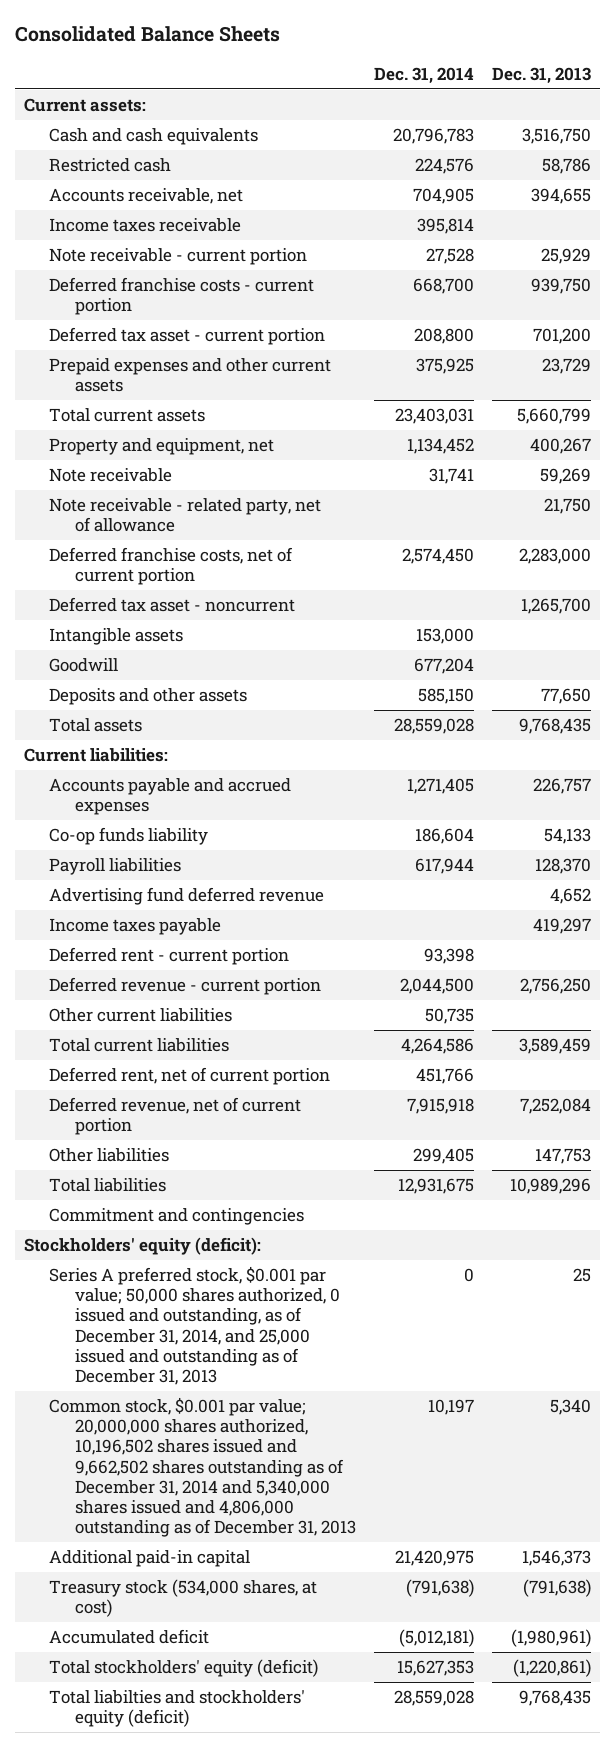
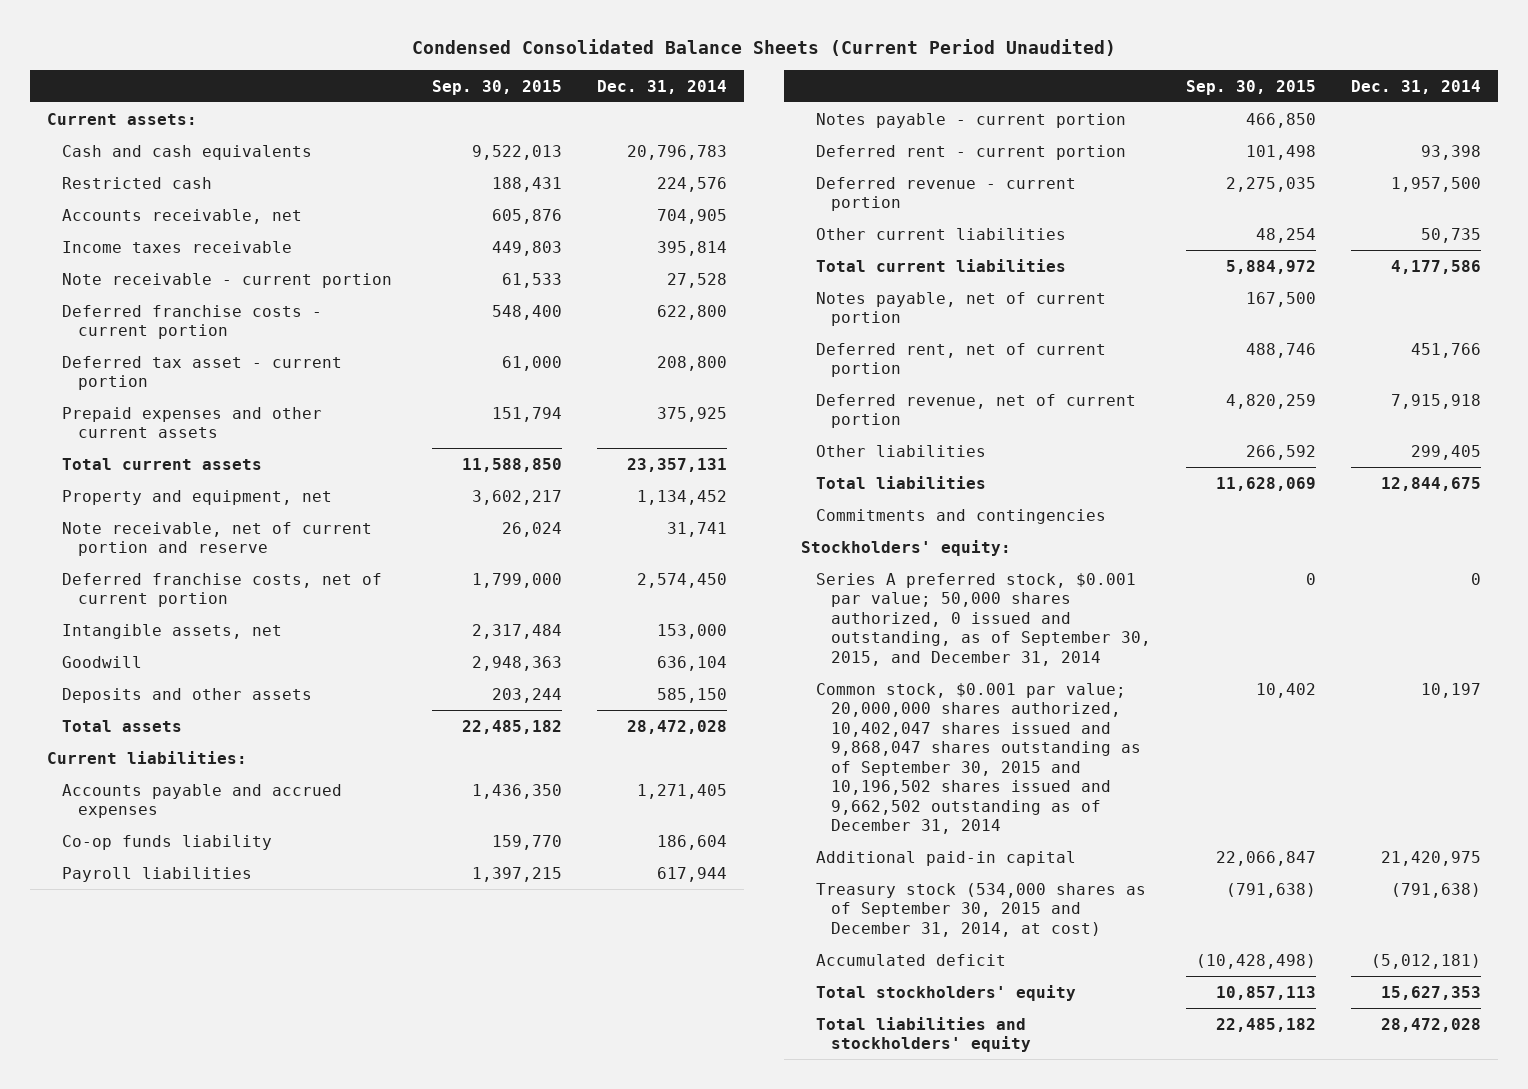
[14,26,280,43] Consolidated Balance Sheets -> [411,39,1116,57] Condensed Consolidated Balance Sheets (Current Period Unaudited)
[491,66,591,84] Dec. 31, 2013 -> none
none -> [432,79,563,95] Sep. 30, 2015
[412,278,474,295] 668,700 -> [656,304,727,320] 622,800
[394,408,474,425] 23,403,031 -> [626,457,727,472] 23,357,131
[49,498,322,533] Note receivable - related party, net of allowance -> none
[49,468,173,483] Note receivable -> [62,521,373,557] Note receivable, net of current portion and reserve
[49,597,296,613] Deferred tax asset - noncurrent -> none
[49,628,184,646] Intangible assets -> [62,623,283,639] Intangible assets, net
[413,658,474,675] 677,204 -> [656,655,727,671] 636,104
[393,718,474,735] 28,559,028 -> [626,719,727,734] 28,472,028
[49,887,325,906] Advertising fund deferred revenue -> none
[49,918,222,936] Income taxes payable -> none
none -> [816,112,1127,128] Notes payable - current portion
[399,978,474,995] 2,044,500 -> [1390,176,1481,192] 1,957,500
[400,1038,474,1055] 4,264,586 -> [1390,259,1481,274] 4,177,586
none -> [816,291,1107,327] Notes payable, net of current portion
[397,1178,474,1195] 12,931,675 -> [1380,476,1481,491] 12,844,675
[49,1208,305,1226] Commitment and contingencies -> [816,508,1107,524] Commitments and contingencies
[23,1237,261,1256] Stockholders' equity (deficit): -> [800,539,1011,556] Stockholders' equity:
[49,1266,340,1385] Series A preferred stock, $0.001 par value; 50,000 shares authorized, 0 issued and outstanding, as of December 31, 2014, and 25,000 issued and outstanding as of December 31, 2013 -> [816,572,1152,666] Series A preferred stock, $0.001 par value; 50,000 shares authorized, 0 issued and outstanding, as of September 30, 2015, and December 31, 2014
[49,1397,356,1538] Common stock, $0.001 par value; 20,000,000 shares authorized, 10,196,502 shares issued and 9,662,502 shares outstanding as of December 31, 2014 and 5,340,000 shares issued and 4,806,000 outstanding as of December 31, 2013 -> [816,682,1142,835] Common stock, $0.001 par value; 20,000,000 shares authorized, 10,402,047 shares issued and 9,868,047 shares outstanding as of September 30, 2015 and 10,196,502 shares issued and 9,662,502 outstanding as of December 31, 2014
[49,1579,318,1618] Treasury stock (534,000 shares, at cost) -> [816,882,1147,937] Treasury stock (534,000 shares as of September 30, 2015 and December 31, 2014, at cost)
[49,1659,319,1678] Total stockholders' equity (deficit) -> [816,984,1077,1001] Total stockholders' equity
[49,1690,306,1728] Total liabilties and stockholders' equity (deficit) -> [816,1016,1032,1053] Total liabilities and stockholders' equity
[393,1690,474,1707] 28,559,028 -> [1380,1017,1481,1032] 28,472,028

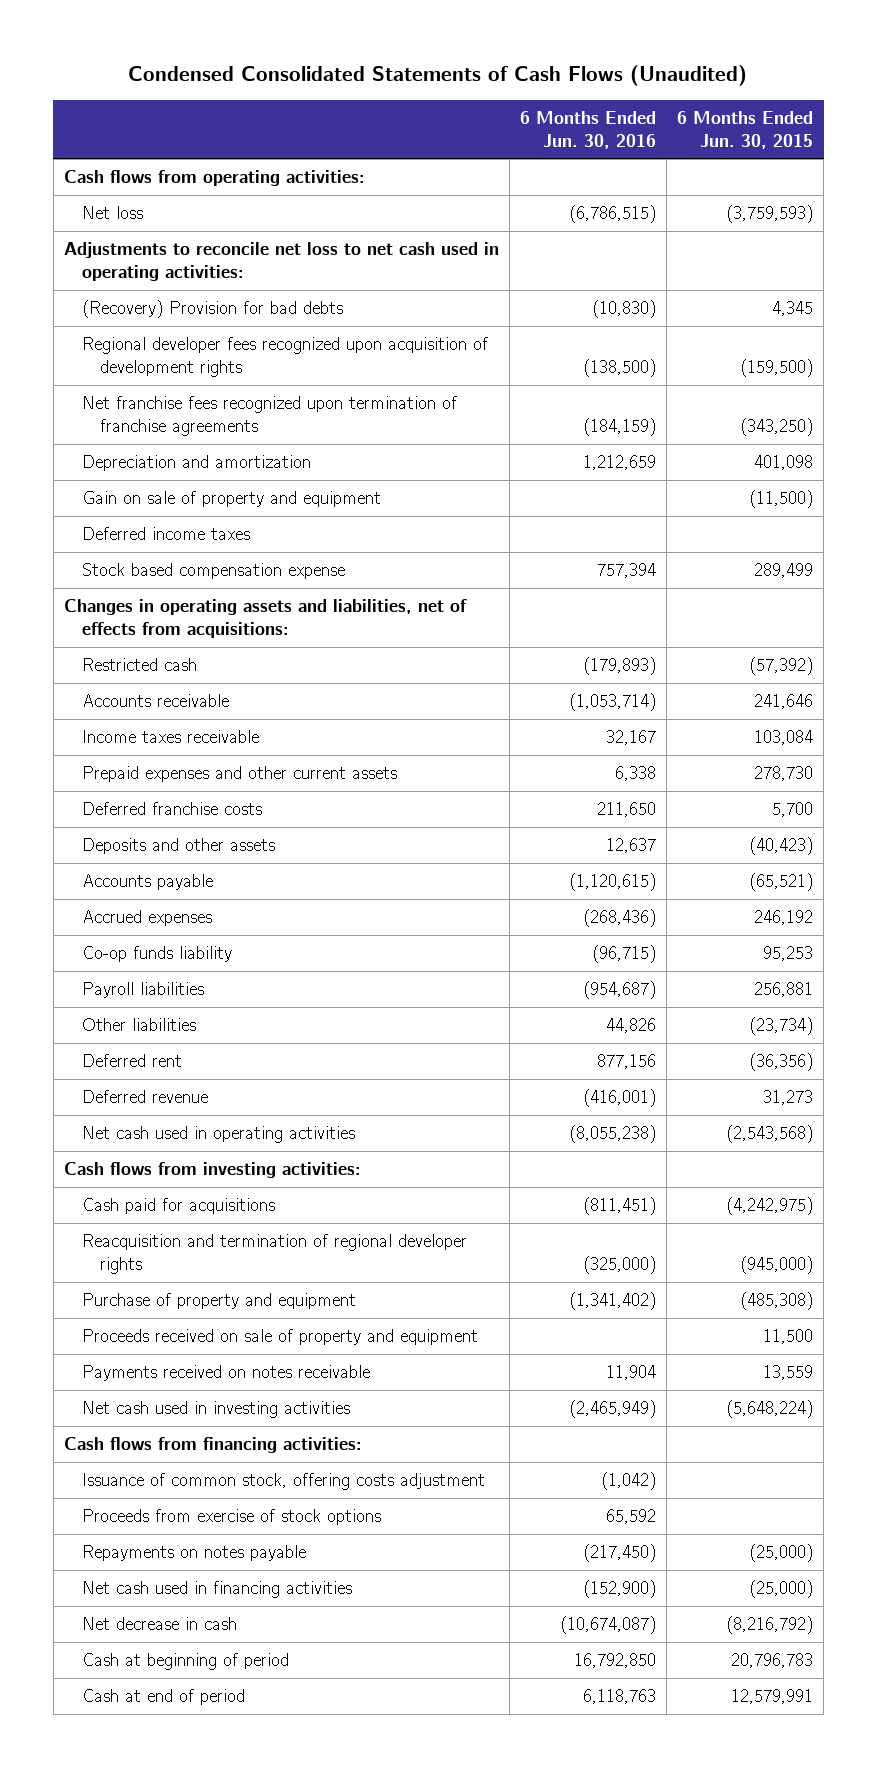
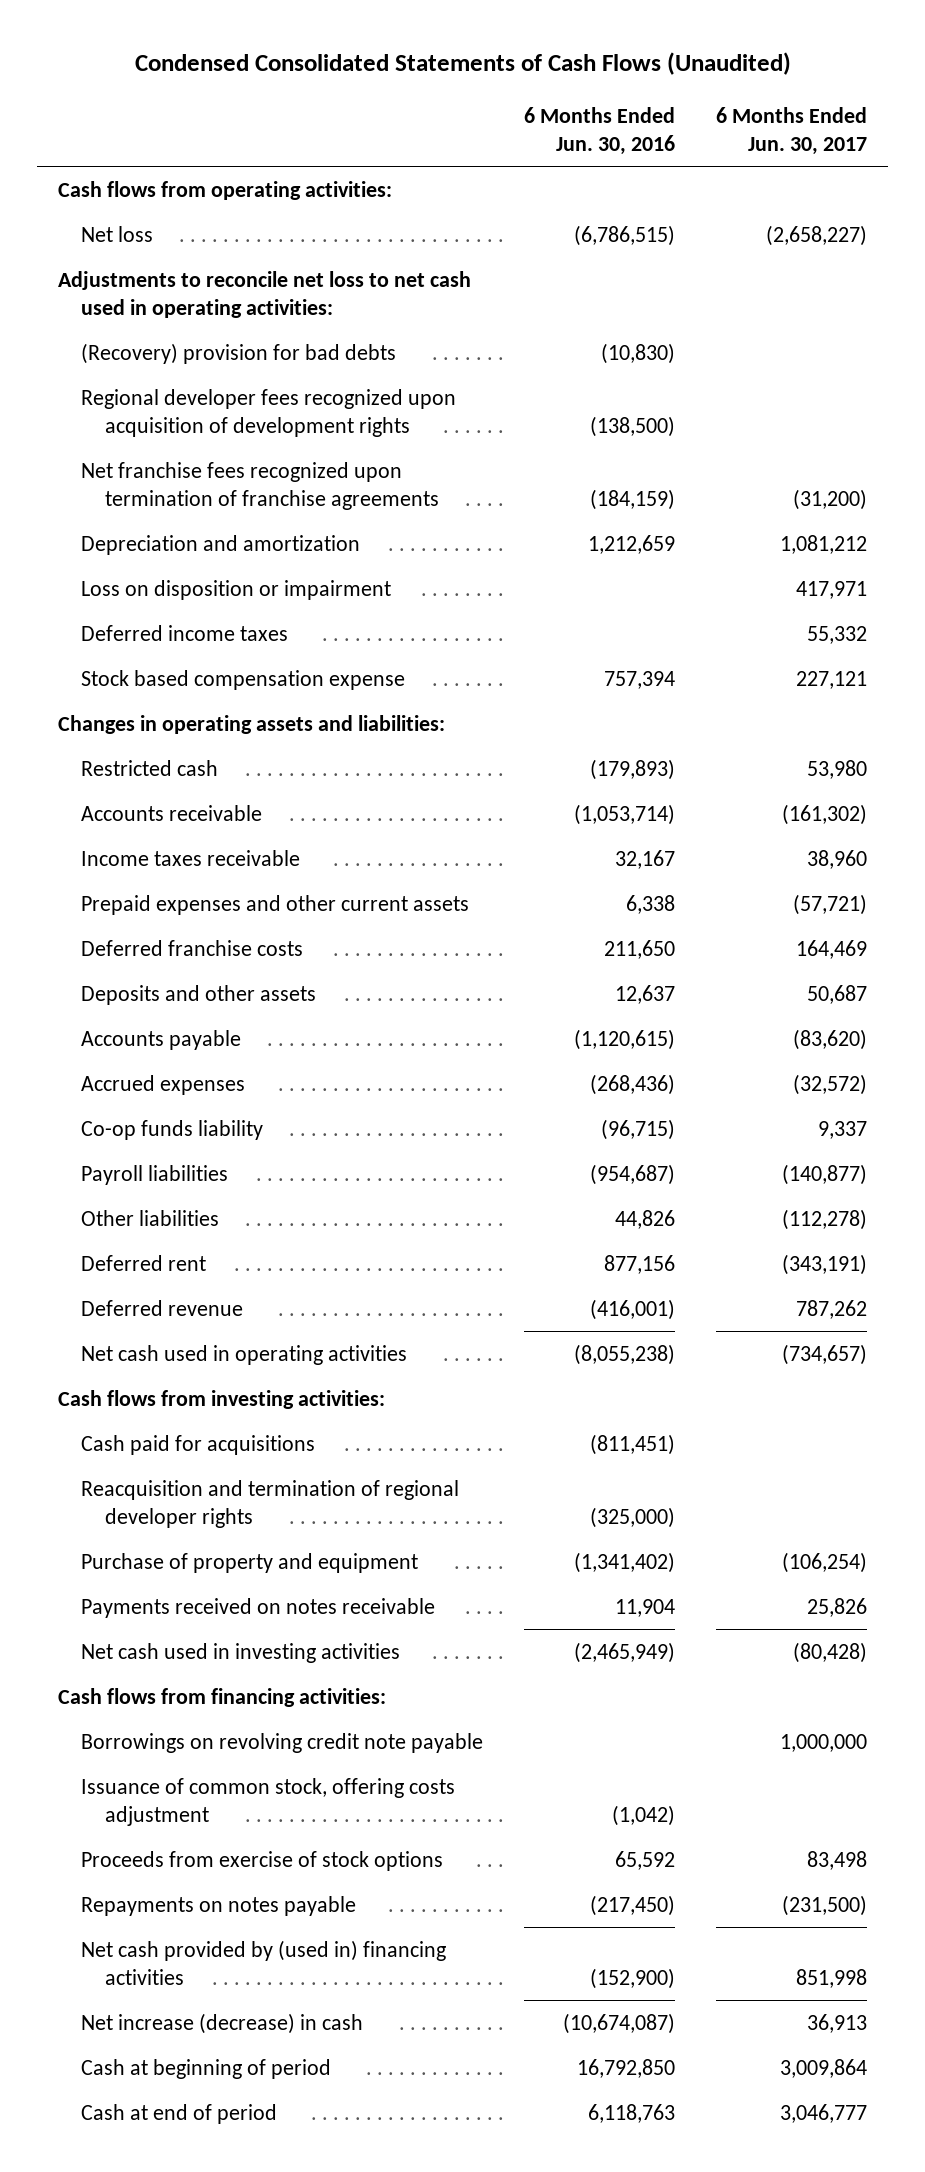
[677,110,814,149] 6 Months Ended Jun. 30, 2015 -> none
none -> [716,106,868,155] 6 Months Ended Jun. 30, 2017
[81,300,343,319] (Recovery) Provision for bad debts -> [81,342,397,364] (Recovery) provision for bad debts
[81,491,381,508] Gain on sale of property and equipment -> none
none -> [81,579,392,600] Loss on disposition or impairment
[63,599,467,639] Changes in operating assets and liabilities, net of effects from acquisitions: -> [57,714,445,734] Changes in operating assets and liabilities:
[81,1329,478,1346] Proceeds received on sale of property and equipment -> none
none -> [81,1732,484,1753] Borrowings on revolving credit note payable
[81,1581,352,1599] Net cash used in financing activities -> [81,1939,447,1985] Net cash provided by (used in) financing activities
[81,1617,237,1631] Net decrease in cash -> [81,2012,364,2034] Net increase (decrease) in cash

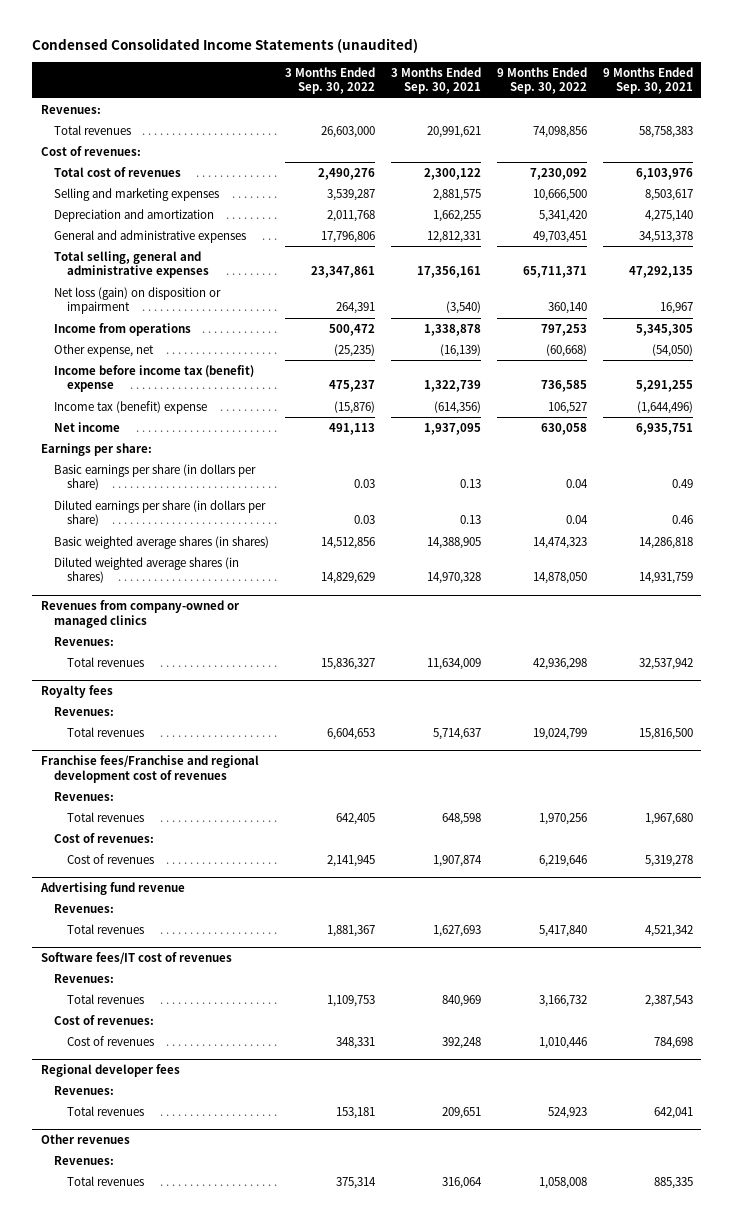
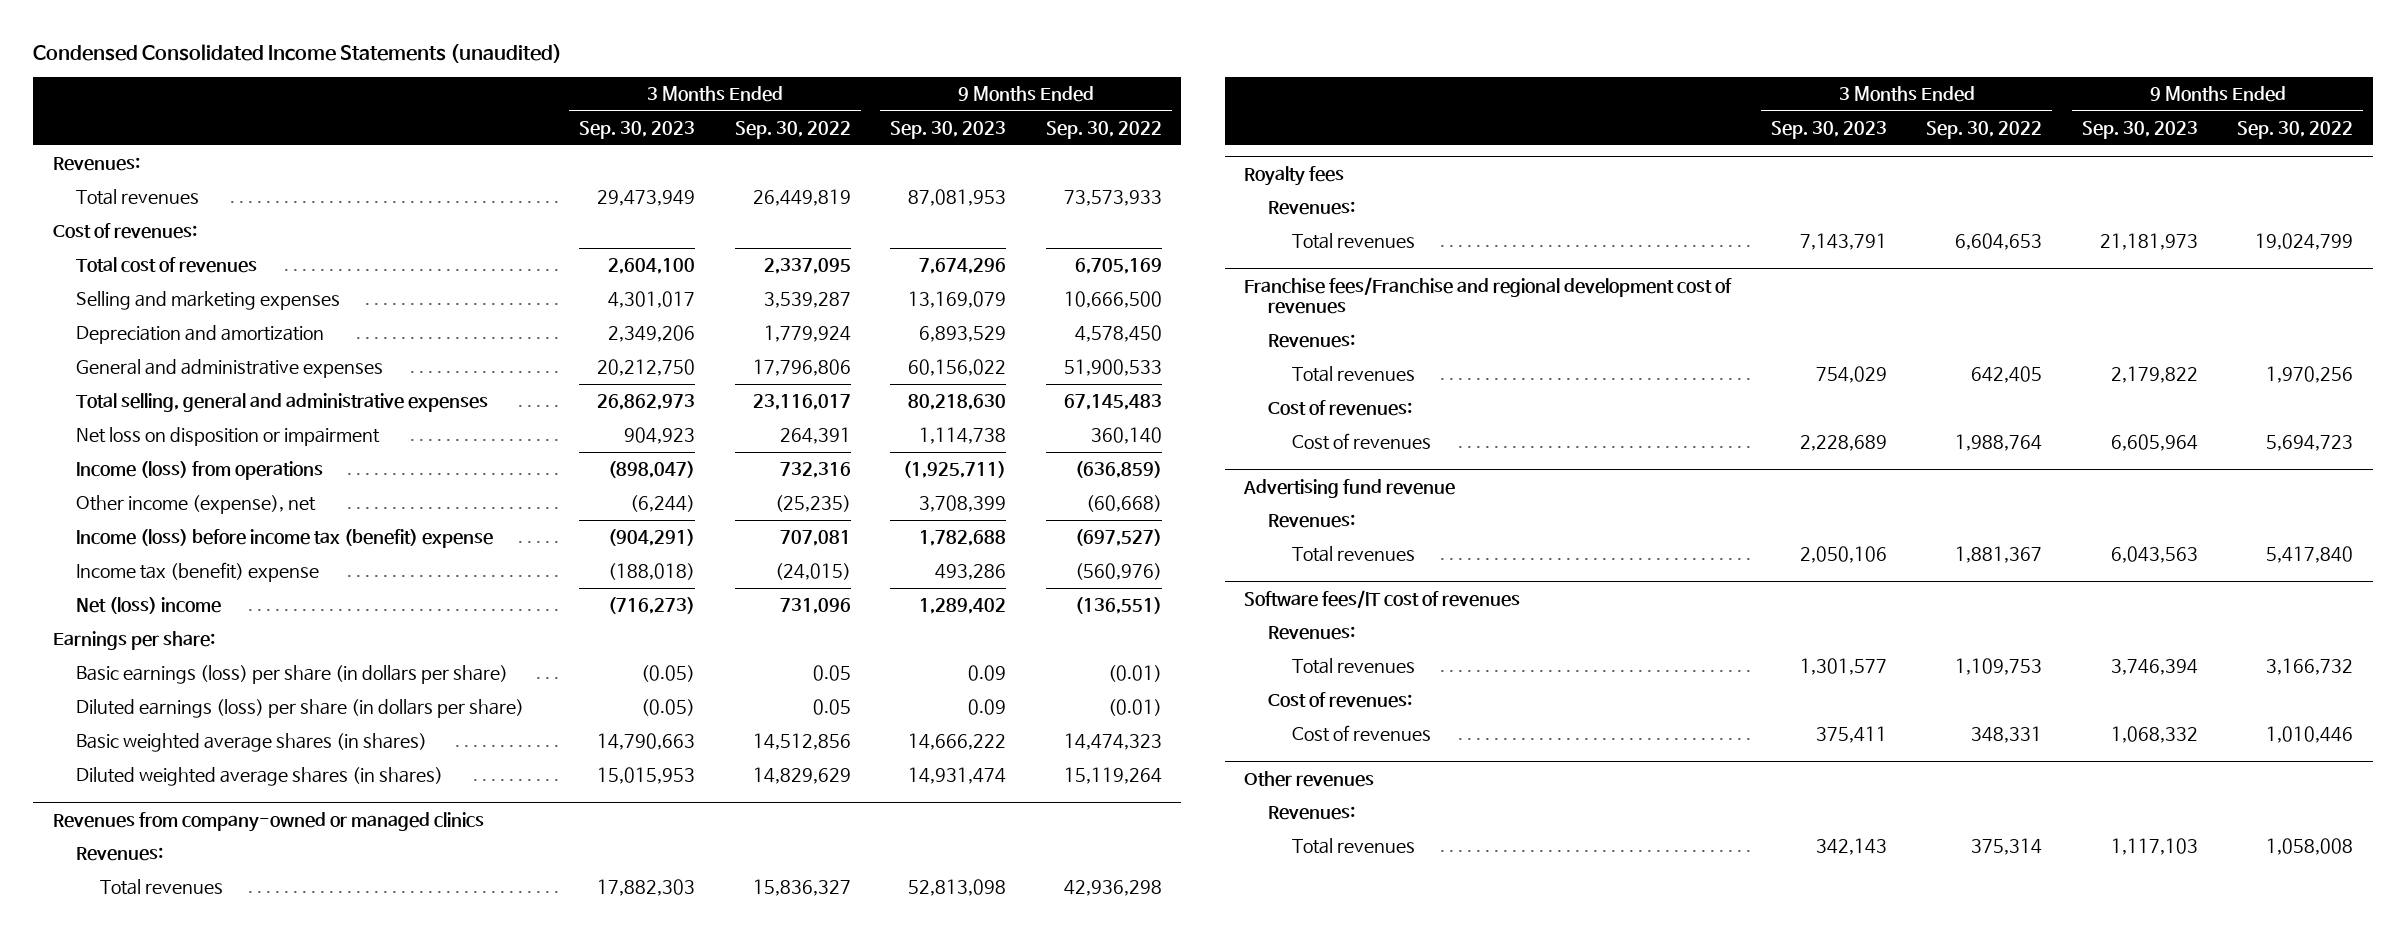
[391,66,482,95] 3 Months Ended Sep. 30, 2021 -> none
[603,66,694,95] 9 Months Ended Sep. 30, 2021 -> none
none -> [579,121,696,140] Sep. 30, 2023
none -> [890,121,1007,140] Sep. 30, 2023
[320,125,375,138] 26,603,000 -> [752,189,851,207] 26,449,819
[533,125,588,138] 74,098,856 -> [1063,190,1162,207] 73,573,933
[317,167,375,180] 2,490,276 -> [763,258,851,275] 2,337,095
[530,167,588,180] 7,230,092 -> [1074,258,1162,275] 6,705,169
[326,209,375,222] 2,011,768 -> [763,325,851,343] 1,779,924
[539,209,588,222] 5,341,420 -> [1074,325,1162,343] 4,578,450
[533,230,588,243] 49,703,451 -> [1063,359,1162,377] 51,900,533
[310,266,375,279] 23,347,861 -> [752,394,851,411] 23,116,017
[523,266,588,279] 65,711,371 -> [1063,394,1162,411] 67,145,483
[53,286,221,315] Net loss (gain) on disposition or impairment -> [76,427,381,447] Net loss on disposition or impairment
[53,322,191,336] Income from operations -> [76,461,324,481] Income (loss) from operations
[328,323,375,336] 500,472 -> [779,462,851,479] 732,316
[541,323,588,336] 797,253 -> [1074,461,1162,479] (636,859)
[53,343,154,357] Other expense, net -> [76,495,317,515] Other income (expense), net
[53,364,254,393] Income before income tax (benefit) expense -> [76,529,494,549] Income (loss) before income tax (benefit) expense
[328,380,375,393] 475,237 -> [779,530,851,547] 707,081
[541,380,588,393] 736,585 -> [1074,529,1162,547] (697,527)
[333,400,375,414] (15,876) -> [774,563,851,581] (24,015)
[548,401,588,414] 106,527 -> [1074,563,1162,581] (560,976)
[53,421,120,432] Net income -> [76,597,222,615] Net (loss) income
[328,422,375,435] 491,113 -> [779,598,851,615] 731,096
[541,422,588,435] 630,058 -> [1074,597,1162,615] (136,551)
[53,463,256,491] Basic earnings per share (in dollars per share) -> [76,665,509,685] Basic earnings (loss) per share (in dollars per share)
[353,479,375,489] 0.03 -> [812,665,851,682] 0.05
[566,479,589,489] 0.04 -> [1107,665,1162,683] (0.01)
[53,499,266,527] Diluted earnings per share (in dollars per share) -> [76,699,525,719] Diluted earnings (loss) per share (in dollars per share)
[353,515,375,525] 0.03 -> [812,699,851,716] 0.05
[566,515,589,525] 0.04 -> [1107,699,1162,717] (0.01)
[533,572,588,585] 14,878,050 -> [1063,767,1162,785] 15,119,264
[326,854,375,867] 2,141,945 -> [1955,434,2043,452] 1,988,764
[539,854,588,867] 6,219,646 -> [2266,435,2354,452] 5,694,723
[40,1064,180,1078] Regional developer fees -> none
[53,1085,114,1095] Revenues: -> none
[66,1105,144,1116] Total revenues -> none

